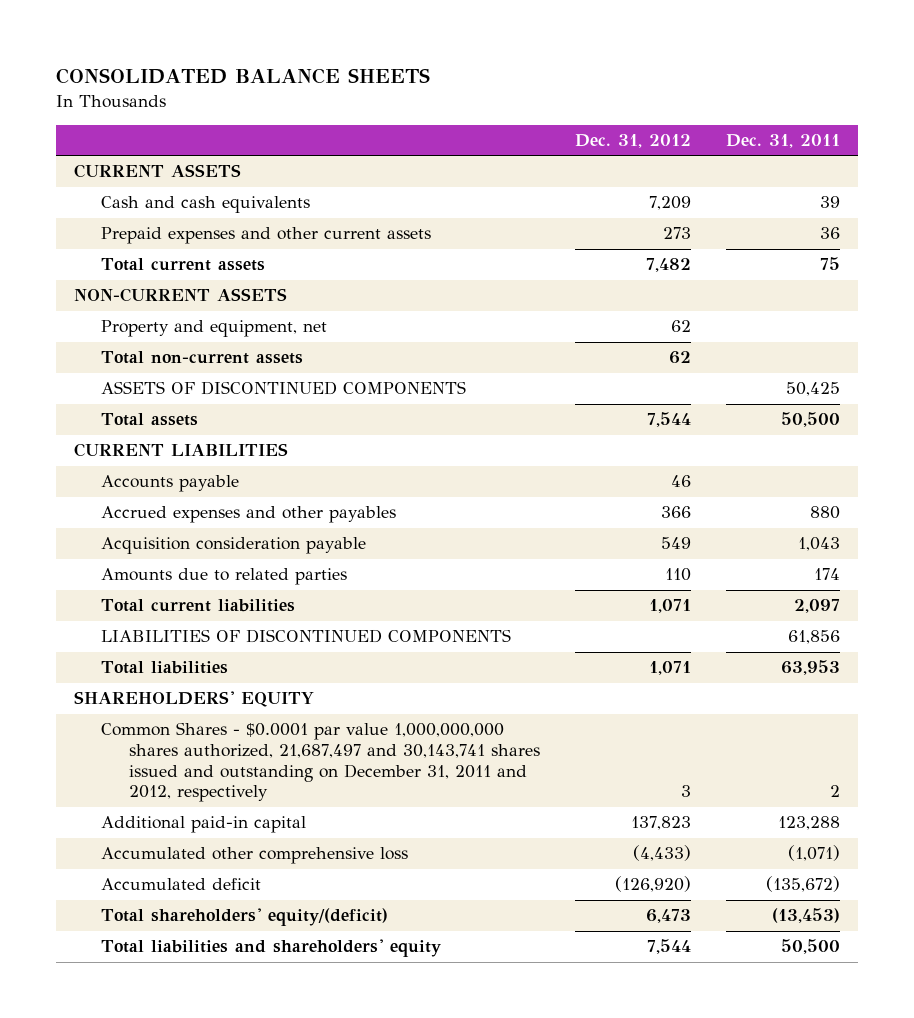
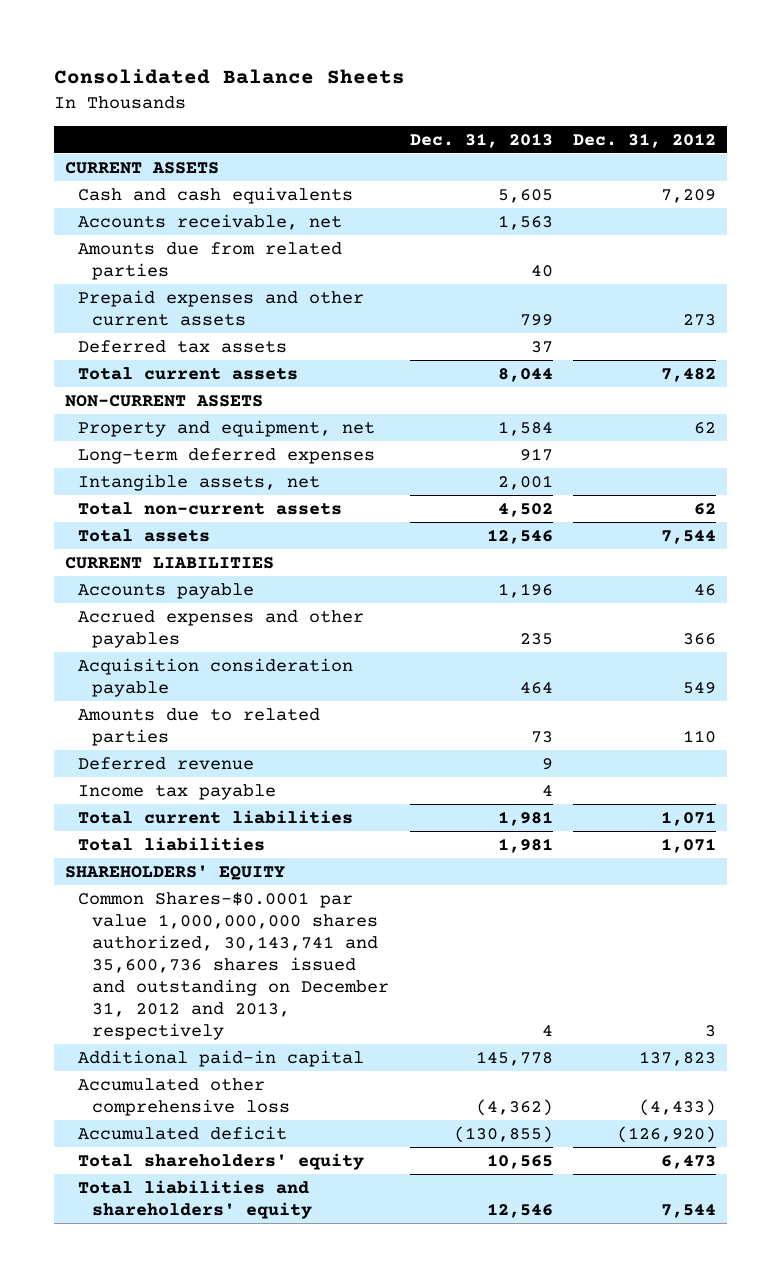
[56,68,431,85] CONSOLIDATED BALANCE SHEETS -> [54,68,406,84] Consolidated Balance Sheets
[726,134,841,149] Dec. 31, 2011 -> none
none -> [409,132,553,148] Dec. 31, 2013
none -> [78,213,343,230] Accounts receivable, net
none -> [78,241,343,280] Amounts due from related parties
none -> [78,339,288,353] Deferred tax assets
none -> [78,447,376,464] Long-term deferred expenses
none -> [78,473,321,491] Intangible assets, net
[101,381,467,396] ASSETS OF DISCONTINUED COMPONENTS -> none
none -> [78,756,255,770] Deferred revenue
none -> [78,783,277,800] Income tax payable
[101,629,512,644] LIABILITIES OF DISCONTINUED COMPONENTS -> none
[101,722,540,803] Common Shares - $0.0001 par value 1,000,000,000 shares authorized, 21,687,497 and 30,143,741 shares issued and outstanding on December 31, 2011 and 2012, respectively -> [78,891,390,1040] Common Shares-$0.0001 par value 1,000,000,000 shares authorized, 30,143,741 and 35,600,736 shares issued and outstanding on December 31, 2012 and 2013, respectively
[101,908,389,927] Total shareholders' equity/(deficit) -> [78,1152,365,1170] Total shareholders' equity

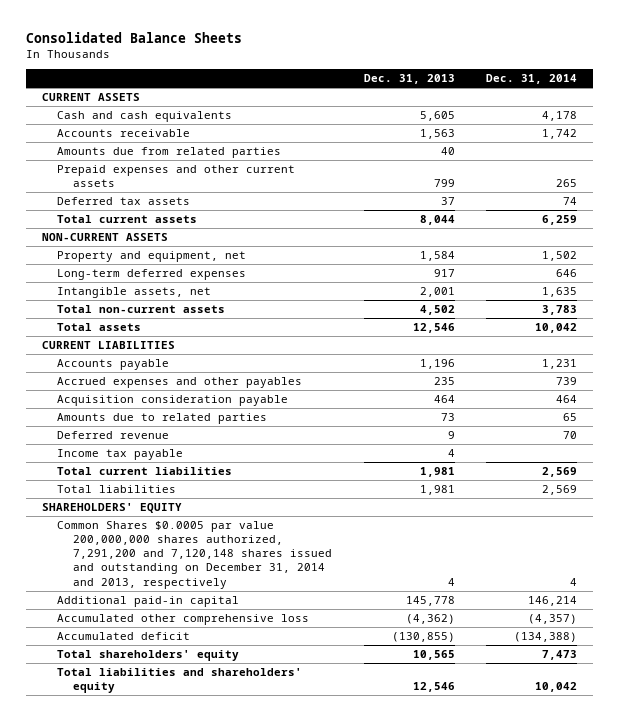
[573,132,717,148] Dec. 31, 2012 -> none
none -> [486,74,578,85] Dec. 31, 2014
[78,213,343,230] Accounts receivable, net -> [57,129,191,138] Accounts receivable
[78,891,390,1040] Common Shares-$0.0001 par value 1,000,000,000 shares authorized, 30,143,741 and 35,600,736 shares issued and outstanding on December 31, 2012 and 2013, respectively -> [57,521,332,589] Common Shares $0.0005 par value 200,000,000 shares authorized, 7,291,200 and 7,120,148 shares issued and outstanding on December 31, 2014 and 2013, respectively

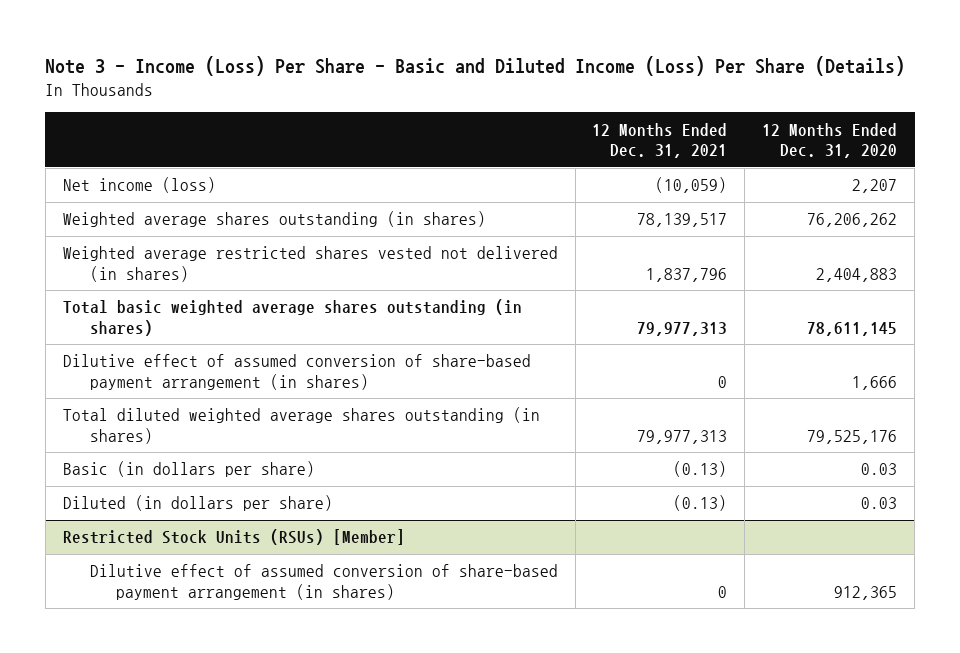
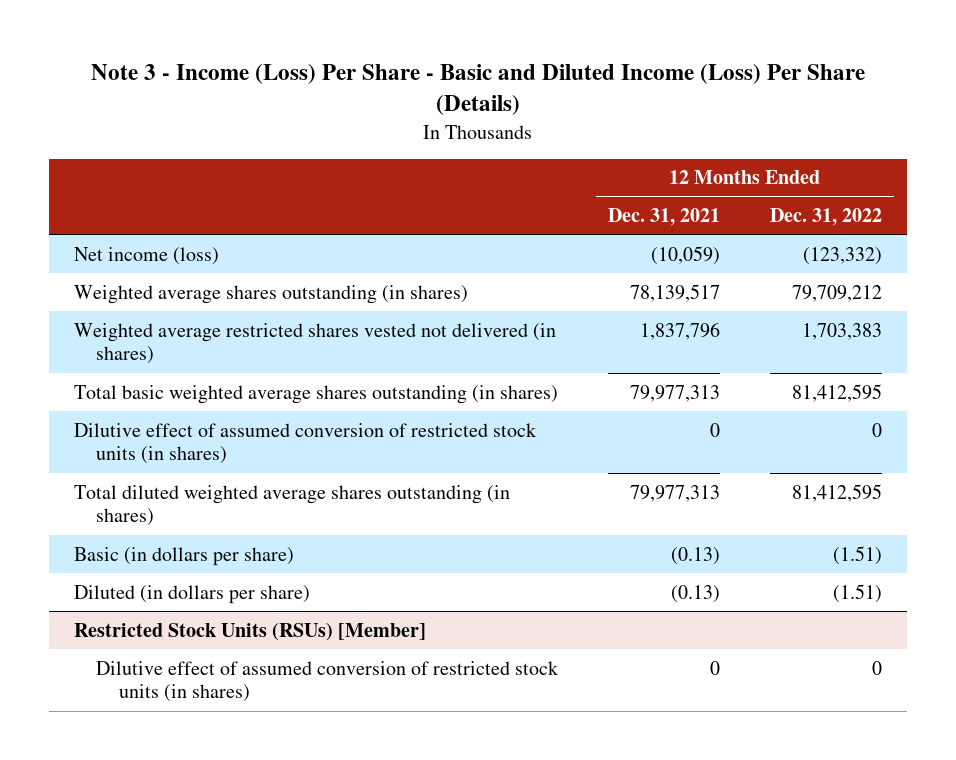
[762,122,898,159] 12 Months Ended Dec. 31, 2020 -> none
none -> [770,207,883,226] Dec. 31, 2022
[62,354,531,391] Dilutive effect of assumed conversion of share-based payment arrangement (in shares) -> [74,422,538,465] Dilutive effect of assumed conversion of restricted stock units (in shares)
[89,564,558,601] Dilutive effect of assumed conversion of share-based payment arrangement (in shares) -> [96,660,560,703] Dilutive effect of assumed conversion of restricted stock units (in shares)

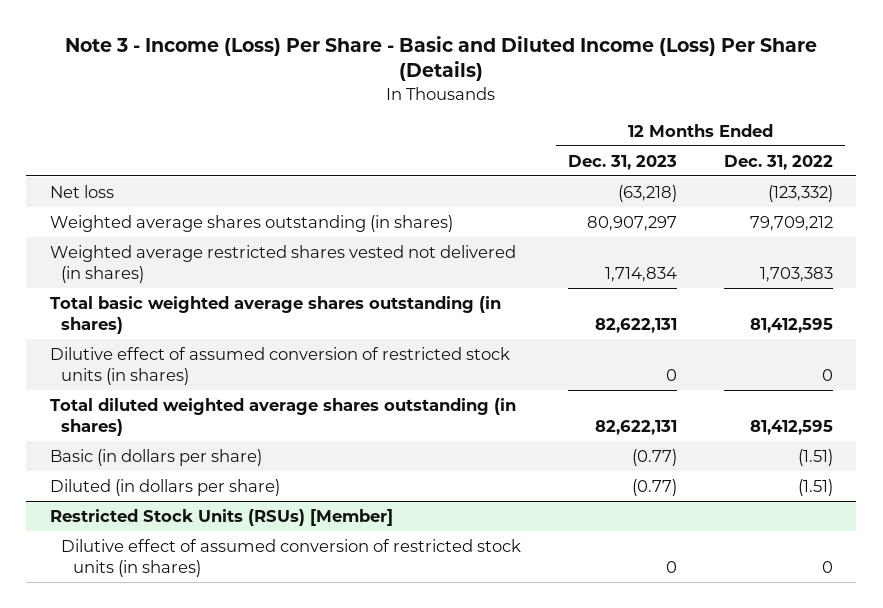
[608,207,721,226] Dec. 31, 2021 -> none
none -> [568,154,678,170] Dec. 31, 2023
[74,246,220,265] Net income (loss) -> [49,184,114,198] Net loss

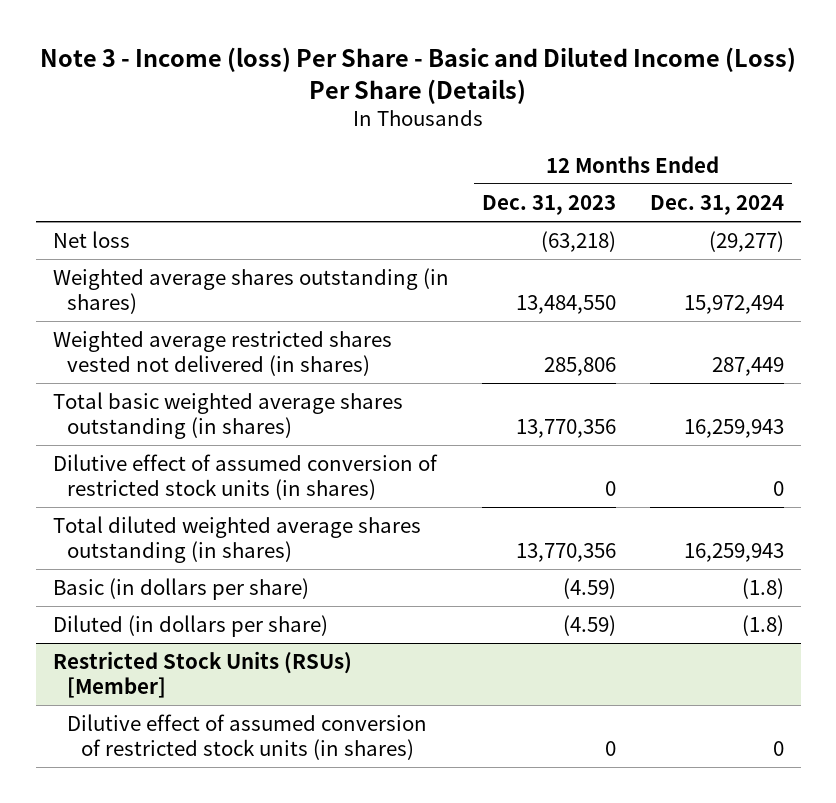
[65,35,818,82] Note 3 - Income (Loss) Per Share - Basic and Diluted Income (Loss) Per Share (Details) -> [40,47,797,104] Note 3 - Income (loss) Per Share - Basic and Diluted Income (Loss) Per Share (Details)
[724,154,834,170] Dec. 31, 2022 -> none
none -> [649,194,784,215] Dec. 31, 2024
[587,215,678,231] 80,907,297 -> [516,294,617,314] 13,484,550
[605,266,678,282] 1,714,834 -> [544,356,617,376] 285,806
[595,317,678,333] 82,622,131 -> [516,418,617,438] 13,770,356
[595,419,678,435] 82,622,131 -> [516,542,617,562] 13,770,356
[632,448,678,466] (0.77) -> [563,578,617,600] (4.59)
[632,478,678,496] (0.77) -> [563,615,617,637] (4.59)

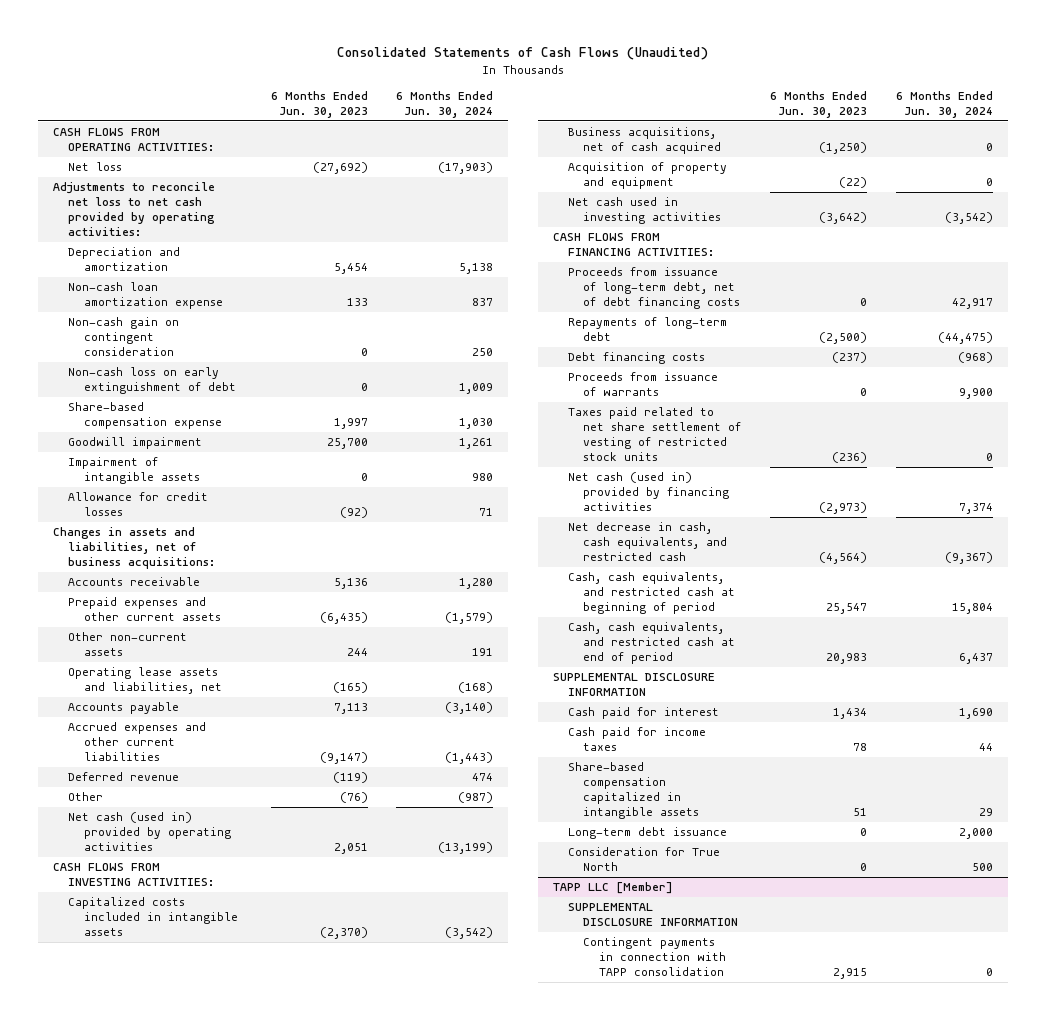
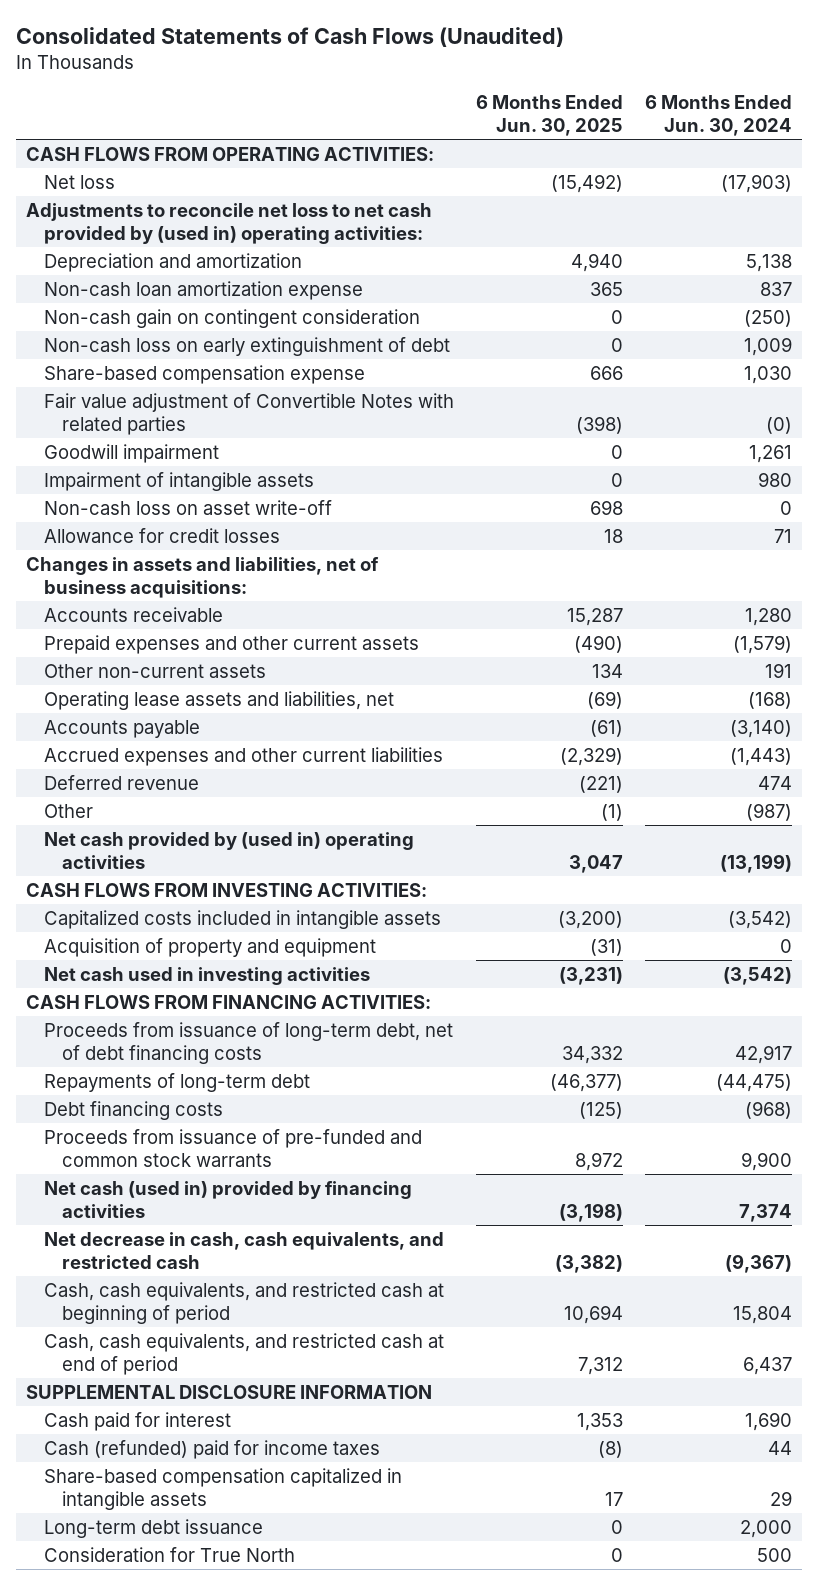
[270,91,368,118] 6 Months Ended Jun. 30, 2023 -> none
none -> [476,94,624,136] 6 Months Ended Jun. 30, 2025
[52,182,216,237] Adjustments to reconcile net loss to net cash provided by operating activities: -> [26,202,433,245] Adjustments to reconcile net loss to net cash provided by (used in) operating activities:
[472,348,494,357] 250 -> [743,309,792,327] (250)
none -> [44,392,455,436] Fair value adjustment of Convertible Notes with related parties
none -> [44,499,333,515] Non-cash loss on asset write-off
[68,812,231,852] Net cash (used in) provided by operating activities -> [44,831,415,870] Net cash provided by (used in) operating activities
[567,127,722,155] Business acquisitions, net of cash acquired -> none
[567,407,742,462] Taxes paid related to net share settlement of vesting of restricted stock units -> none
[567,372,718,397] Proceeds from issuance of warrants -> [44,1128,423,1168] Proceeds from issuance of pre-funded and common stock warrants
[567,727,706,752] Cash paid for income taxes -> [44,1439,381,1459] Cash (refunded) paid for income taxes
[552,882,673,895] TAPP LLC [Member] -> none
[567,903,739,927] SUPPLEMENTAL DISCLOSURE INFORMATION -> none
[583,937,726,977] Contingent payments in connection with TAPP consolidation -> none

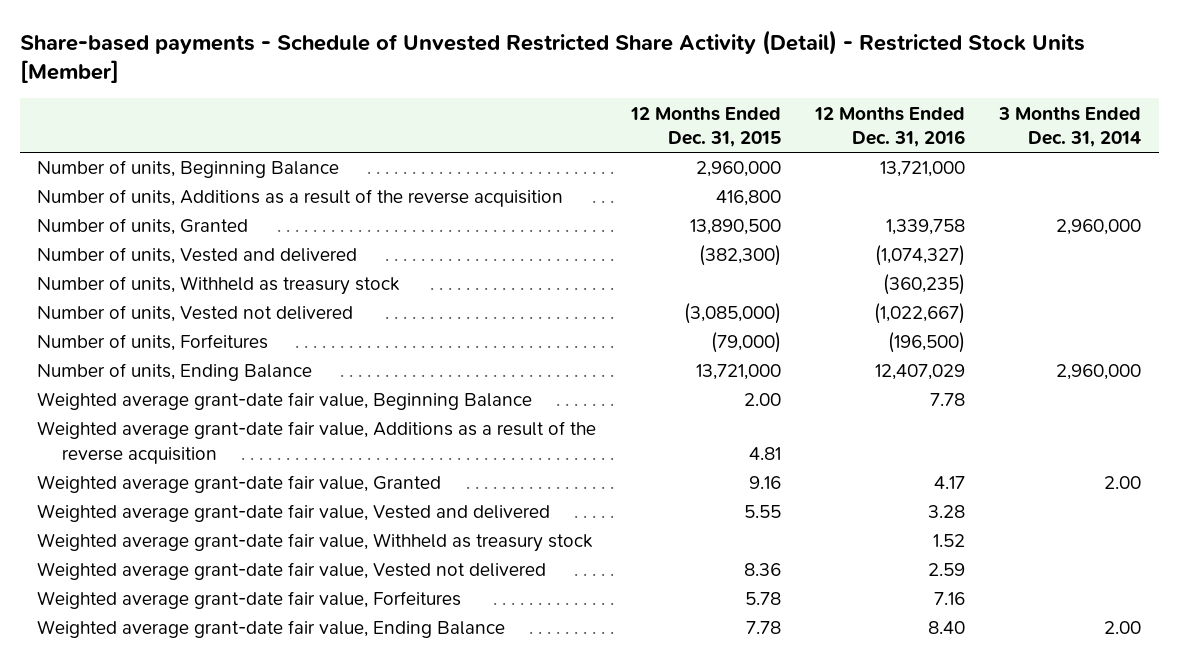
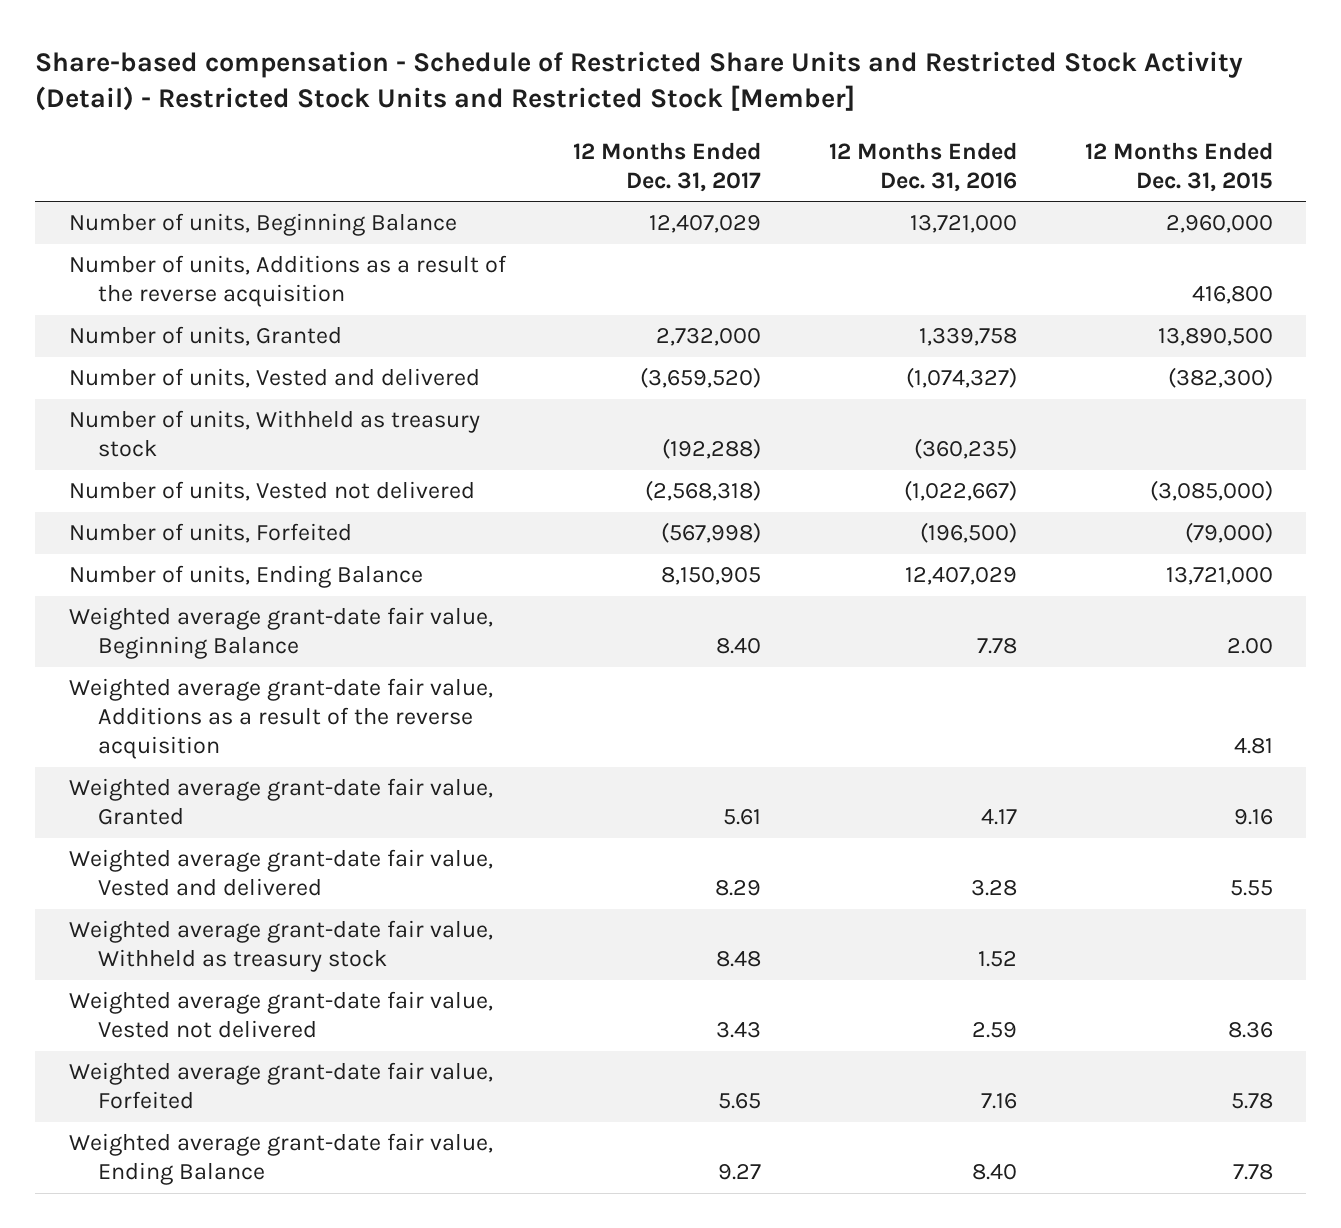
[20,29,1086,84] Share-based payments - Schedule of Unvested Restricted Share Activity (Detail) - Restricted Stock Units [Member] -> [34,50,1243,112] Share-based compensation - Schedule of Restricted Share Units and Restricted Stock Activity (Detail) - Restricted Stock Units and Restricted Stock [Member]
[998,106,1142,147] 3 Months Ended Dec. 31, 2014 -> none
none -> [573,141,762,192] 12 Months Ended Dec. 31, 2017
[37,334,269,352] Number of units, Forfeitures -> [68,523,352,544] Number of units, Forfeited
[37,591,462,610] Weighted average grant-date fair value, Forfeitures -> [68,1062,493,1110] Weighted average grant-date fair value, Forfeited

